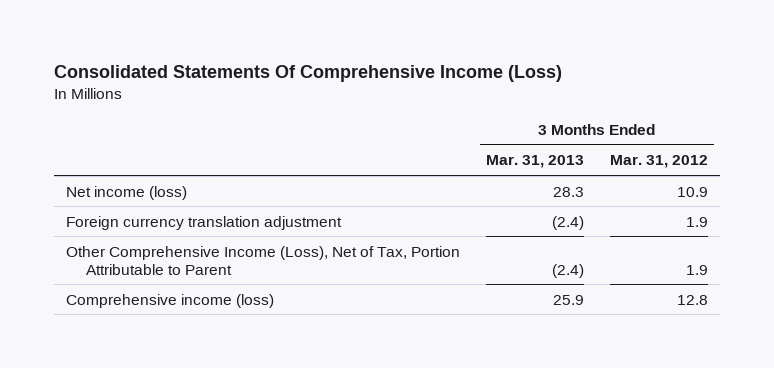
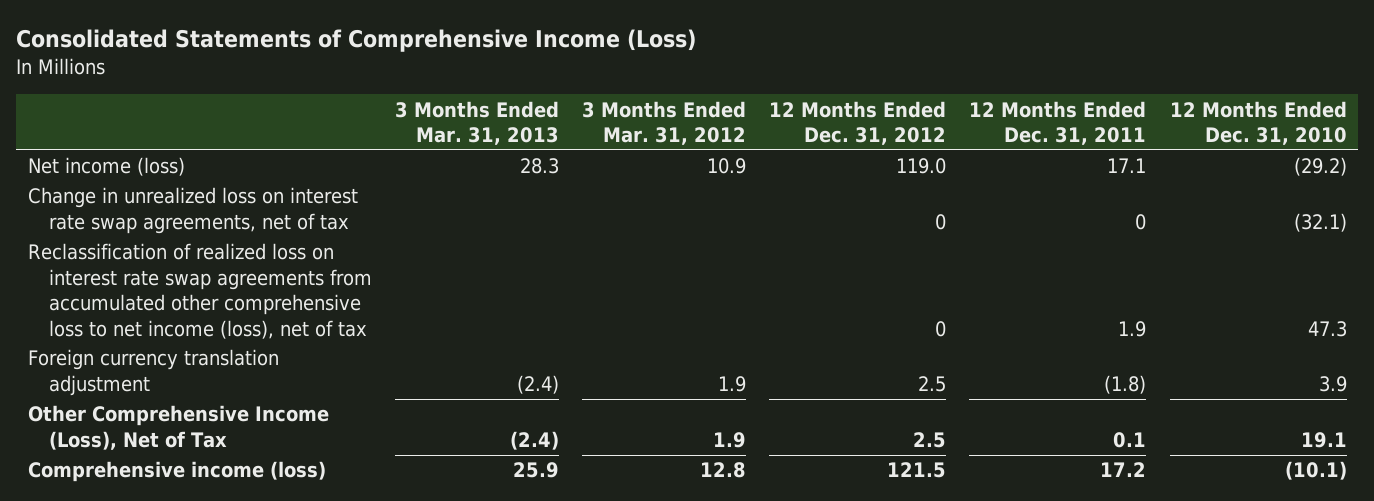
[53,64,562,82] Consolidated Statements Of Comprehensive Income (Loss) -> [16,29,697,53] Consolidated Statements of Comprehensive Income (Loss)
none -> [769,100,947,145] 12 Months Ended Dec. 31, 2012
none -> [969,100,1147,145] 12 Months Ended Dec. 31, 2011
none -> [1169,100,1347,145] 12 Months Ended Dec. 31, 2010
none -> [27,187,358,234] Change in unrealized loss on interest rate swap agreements, net of tax
none -> [27,243,372,339] Reclassification of realized loss on interest rate swap agreements from accumulated other comprehensive loss to net income (loss), net of tax
[66,245,461,275] Other Comprehensive Income (Loss), Net of Tax, Portion Attributable to Parent -> [27,405,329,450] Other Comprehensive Income (Loss), Net of Tax

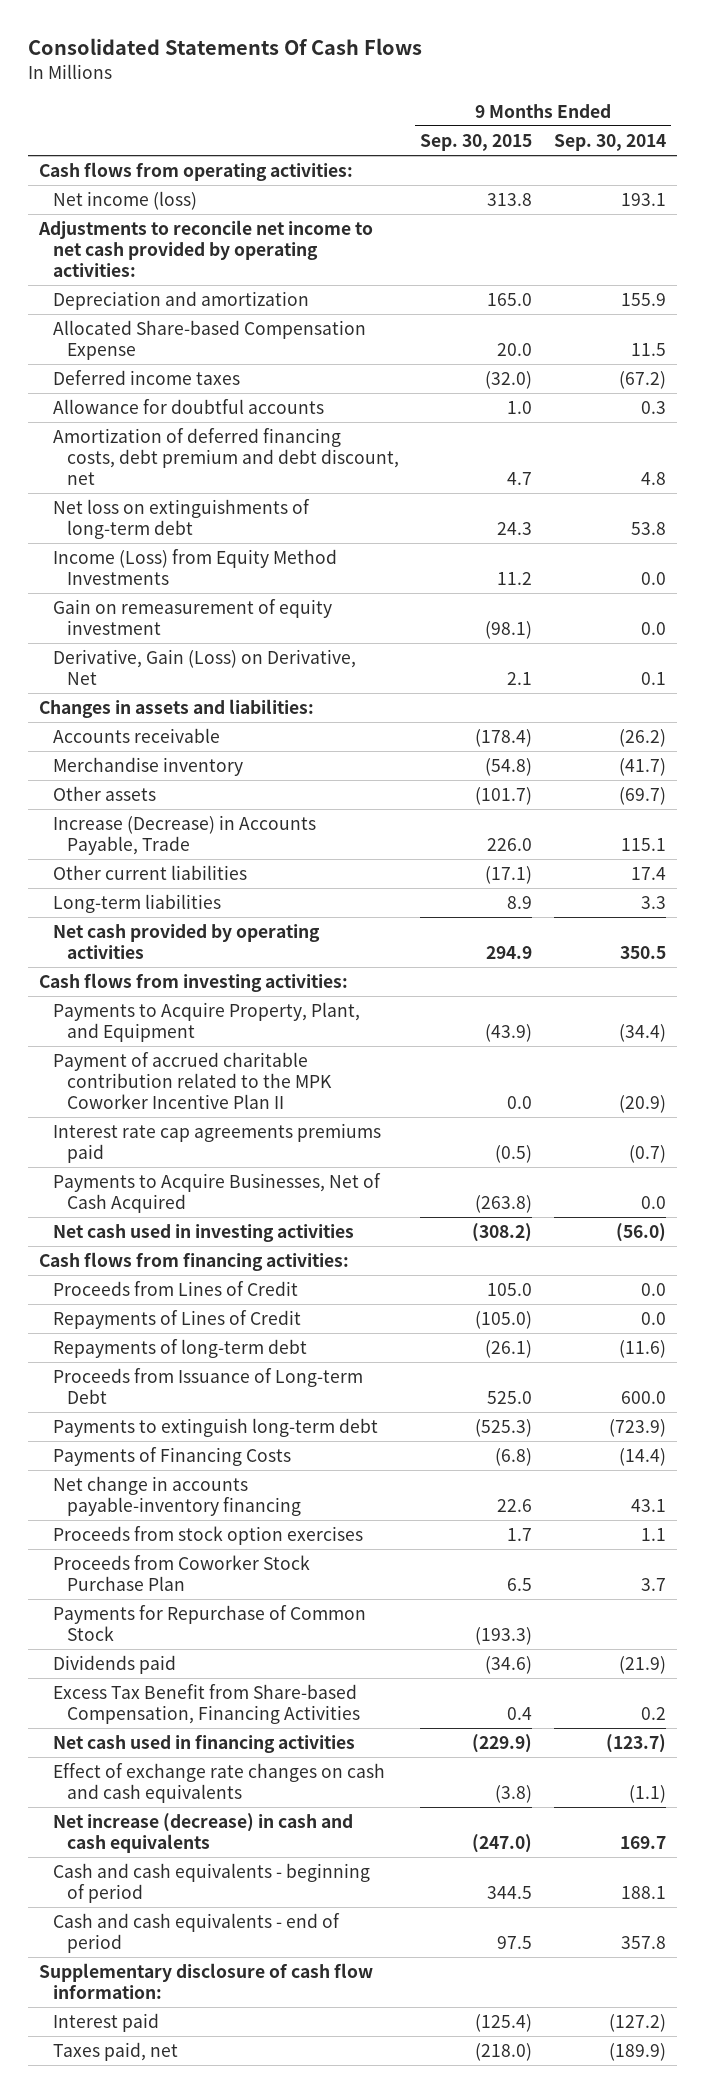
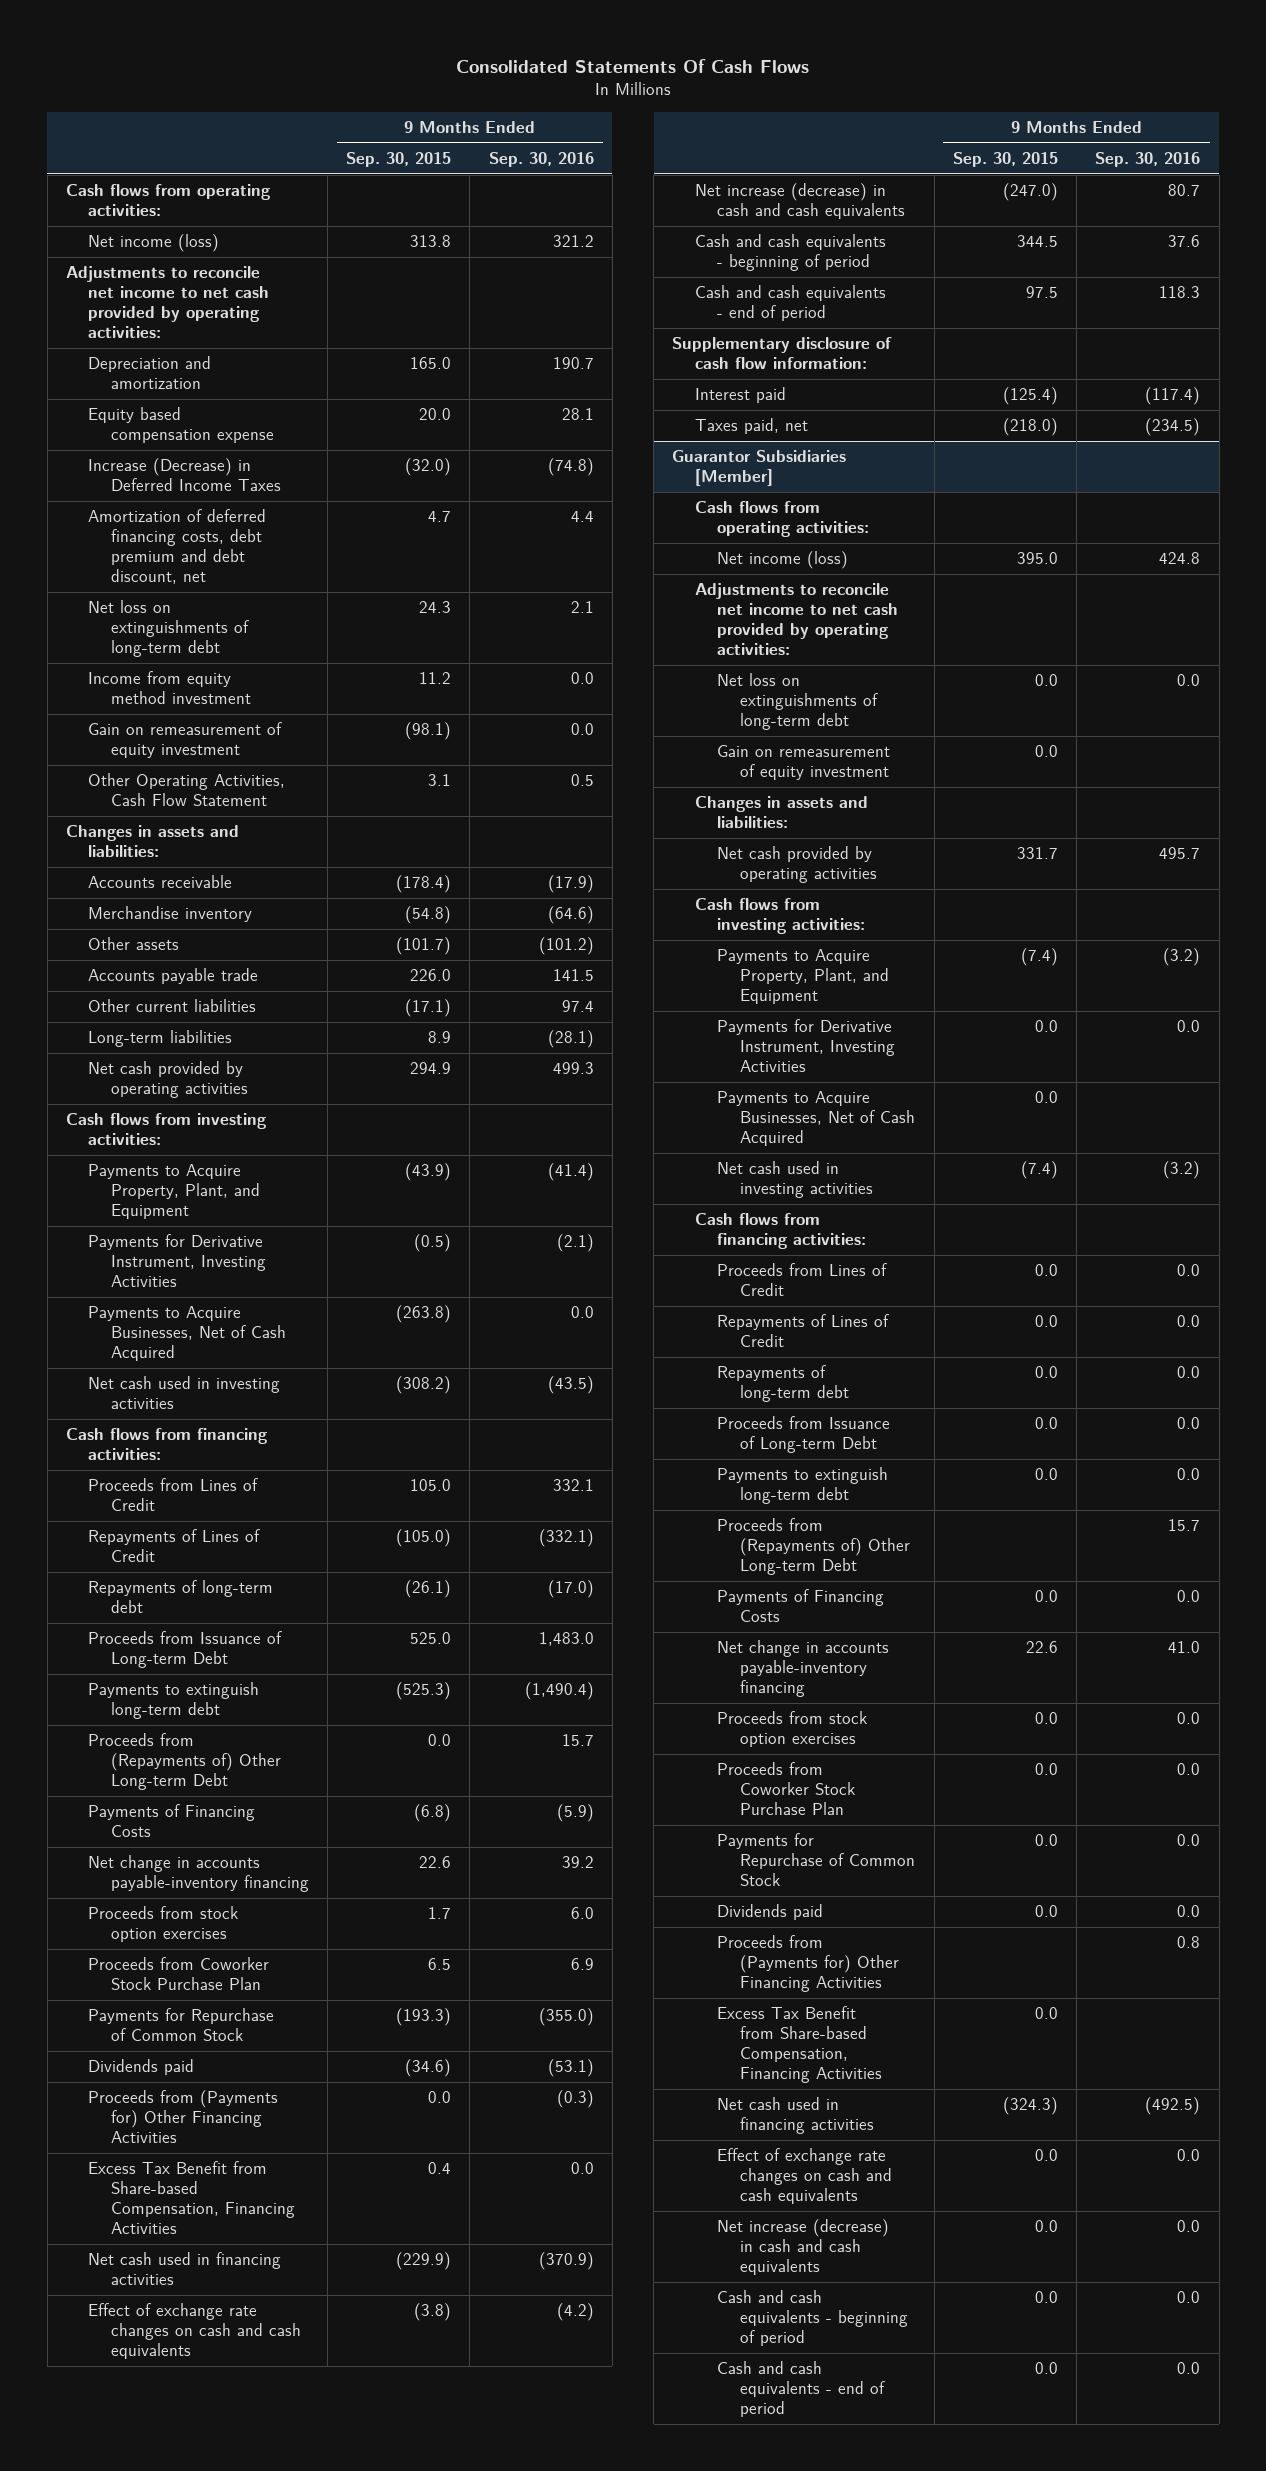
[553,134,666,152] Sep. 30, 2014 -> none
none -> [488,152,594,168] Sep. 30, 2016
[52,399,324,415] Allowance for doubtful accounts -> none
[52,320,366,361] Allocated Share-based Compensation Expense -> [88,407,274,444] Equity based compensation expense
[52,370,240,386] Deferred income taxes -> [88,458,281,492] Increase (Decrease) in Deferred Income Taxes
[52,549,337,586] Income (Loss) from Equity Method Investments -> [88,671,251,705] Income from equity method investment
[52,649,356,686] Derivative, Gain (Loss) on Derivative, Net -> none
none -> [88,773,286,807] Other Operating Activities, Cash Flow Statement
[52,815,316,856] Increase (Decrease) in Accounts Payable, Trade -> [88,968,259,985] Accounts payable trade
[52,1052,333,1109] Payment of accrued charitable contribution related to the MPK Coworker Incentive Plan II -> none
[52,1123,381,1164] Interest rate cap agreements premiums paid -> [88,1234,266,1288] Payments for Derivative Instrument, Investing Activities
none -> [88,1733,281,1791] Proceeds from (Repayments of) Other Long-term Debt
none -> [88,2090,279,2144] Proceeds from (Payments for) Other Financing Activities
none -> [672,450,847,487] Guarantor Subsidiaries [Member]
none -> [694,501,870,538] Cash flows from operating activities:
none -> [717,551,849,570] Net income (loss)
none -> [694,583,899,655] Adjustments to reconcile net income to net cash provided by operating activities:
none -> [717,673,878,731] Net loss on extinguishments of long-term debt
none -> [717,745,891,781] Gain on remeasurement of equity investment
none -> [694,796,868,829] Changes in assets and liabilities:
none -> [717,846,877,884] Net cash provided by operating activities
none -> [694,898,866,935] Cash flows from investing activities:
none -> [717,949,889,1005] Payments to Acquire Property, Plant, and Equipment
none -> [717,1019,895,1073] Payments for Derivative Instrument, Investing Activities
none -> [717,1091,915,1147] Payments to Acquire Businesses, Net of Cash Acquired
none -> [717,1161,873,1199] Net cash used in investing activities
none -> [694,1213,867,1250] Cash flows from financing activities:
none -> [717,1263,888,1297] Proceeds from Lines of Credit
none -> [717,1314,890,1348] Repayments of Lines of Credit
none -> [717,1365,849,1403] Repayments of long-term debt
none -> [717,1416,891,1454] Proceeds from Issuance of Long-term Debt
none -> [717,1467,889,1505] Payments to extinguish long-term debt
none -> [717,1518,910,1576] Proceeds from (Repayments of) Other Long-term Debt
none -> [717,1589,885,1623] Payments of Financing Costs
none -> [717,1640,890,1698] Net change in accounts payable-inventory financing
none -> [717,1711,868,1748] Proceeds from stock option exercises
none -> [717,1762,855,1816] Proceeds from Coworker Stock Purchase Plan
none -> [717,1833,915,1887] Payments for Repurchase of Common Stock
none -> [717,1904,824,1921] Dividends paid
none -> [717,1935,899,1993] Proceeds from (Payments for) Other Financing Activities
none -> [717,2006,882,2083] Excess Tax Benefit from Share-based Compensation, Financing Activities
none -> [717,2097,874,2135] Net cash used in financing activities
none -> [717,2148,892,2205] Effect of exchange rate changes on cash and cash equivalents
none -> [717,2219,890,2276] Net increase (decrease) in cash and cash equivalents
none -> [717,2290,908,2347] Cash and cash equivalents - beginning of period
none -> [717,2361,885,2418] Cash and cash equivalents - end of period

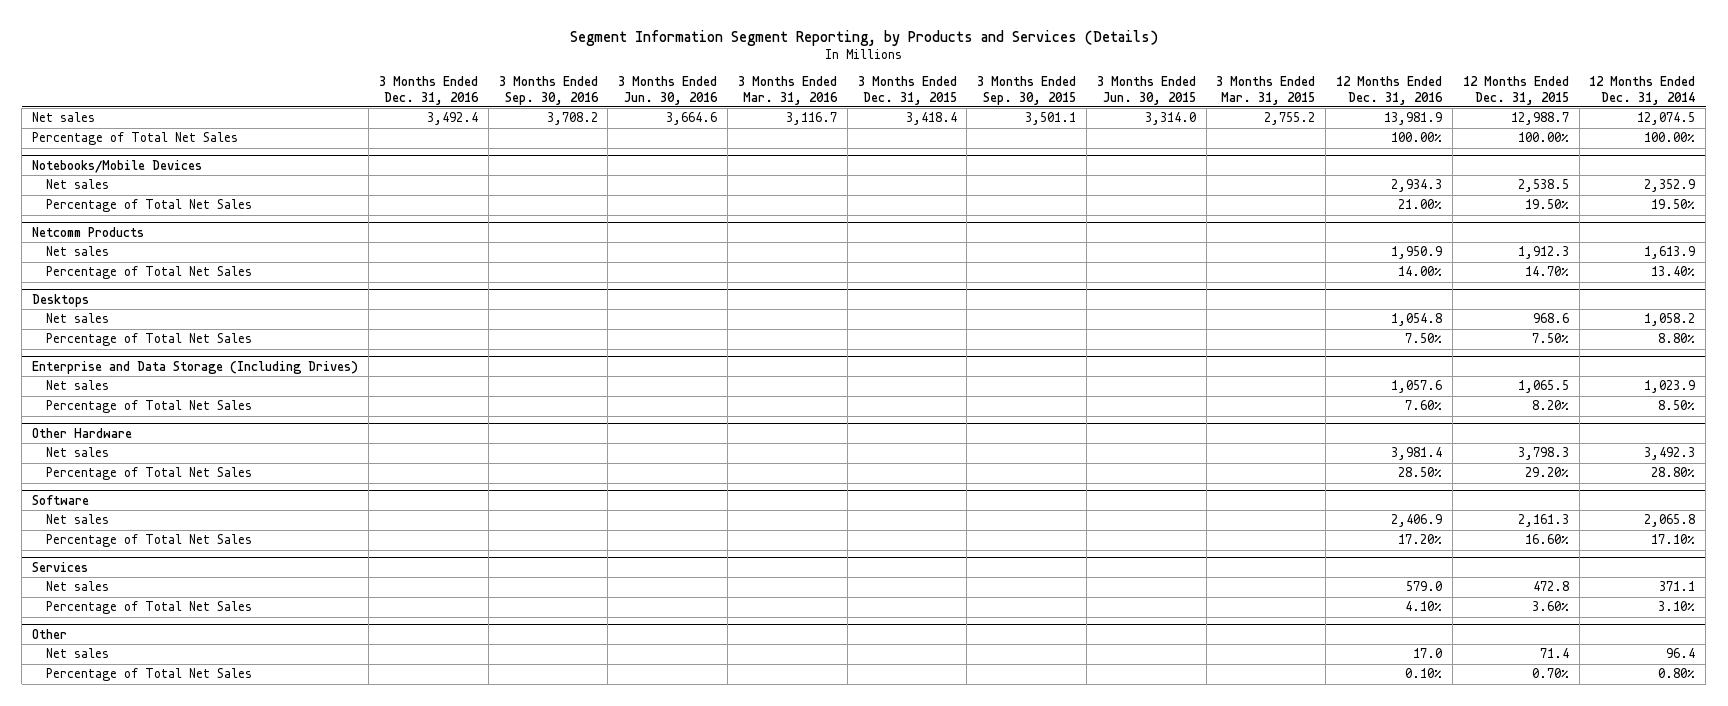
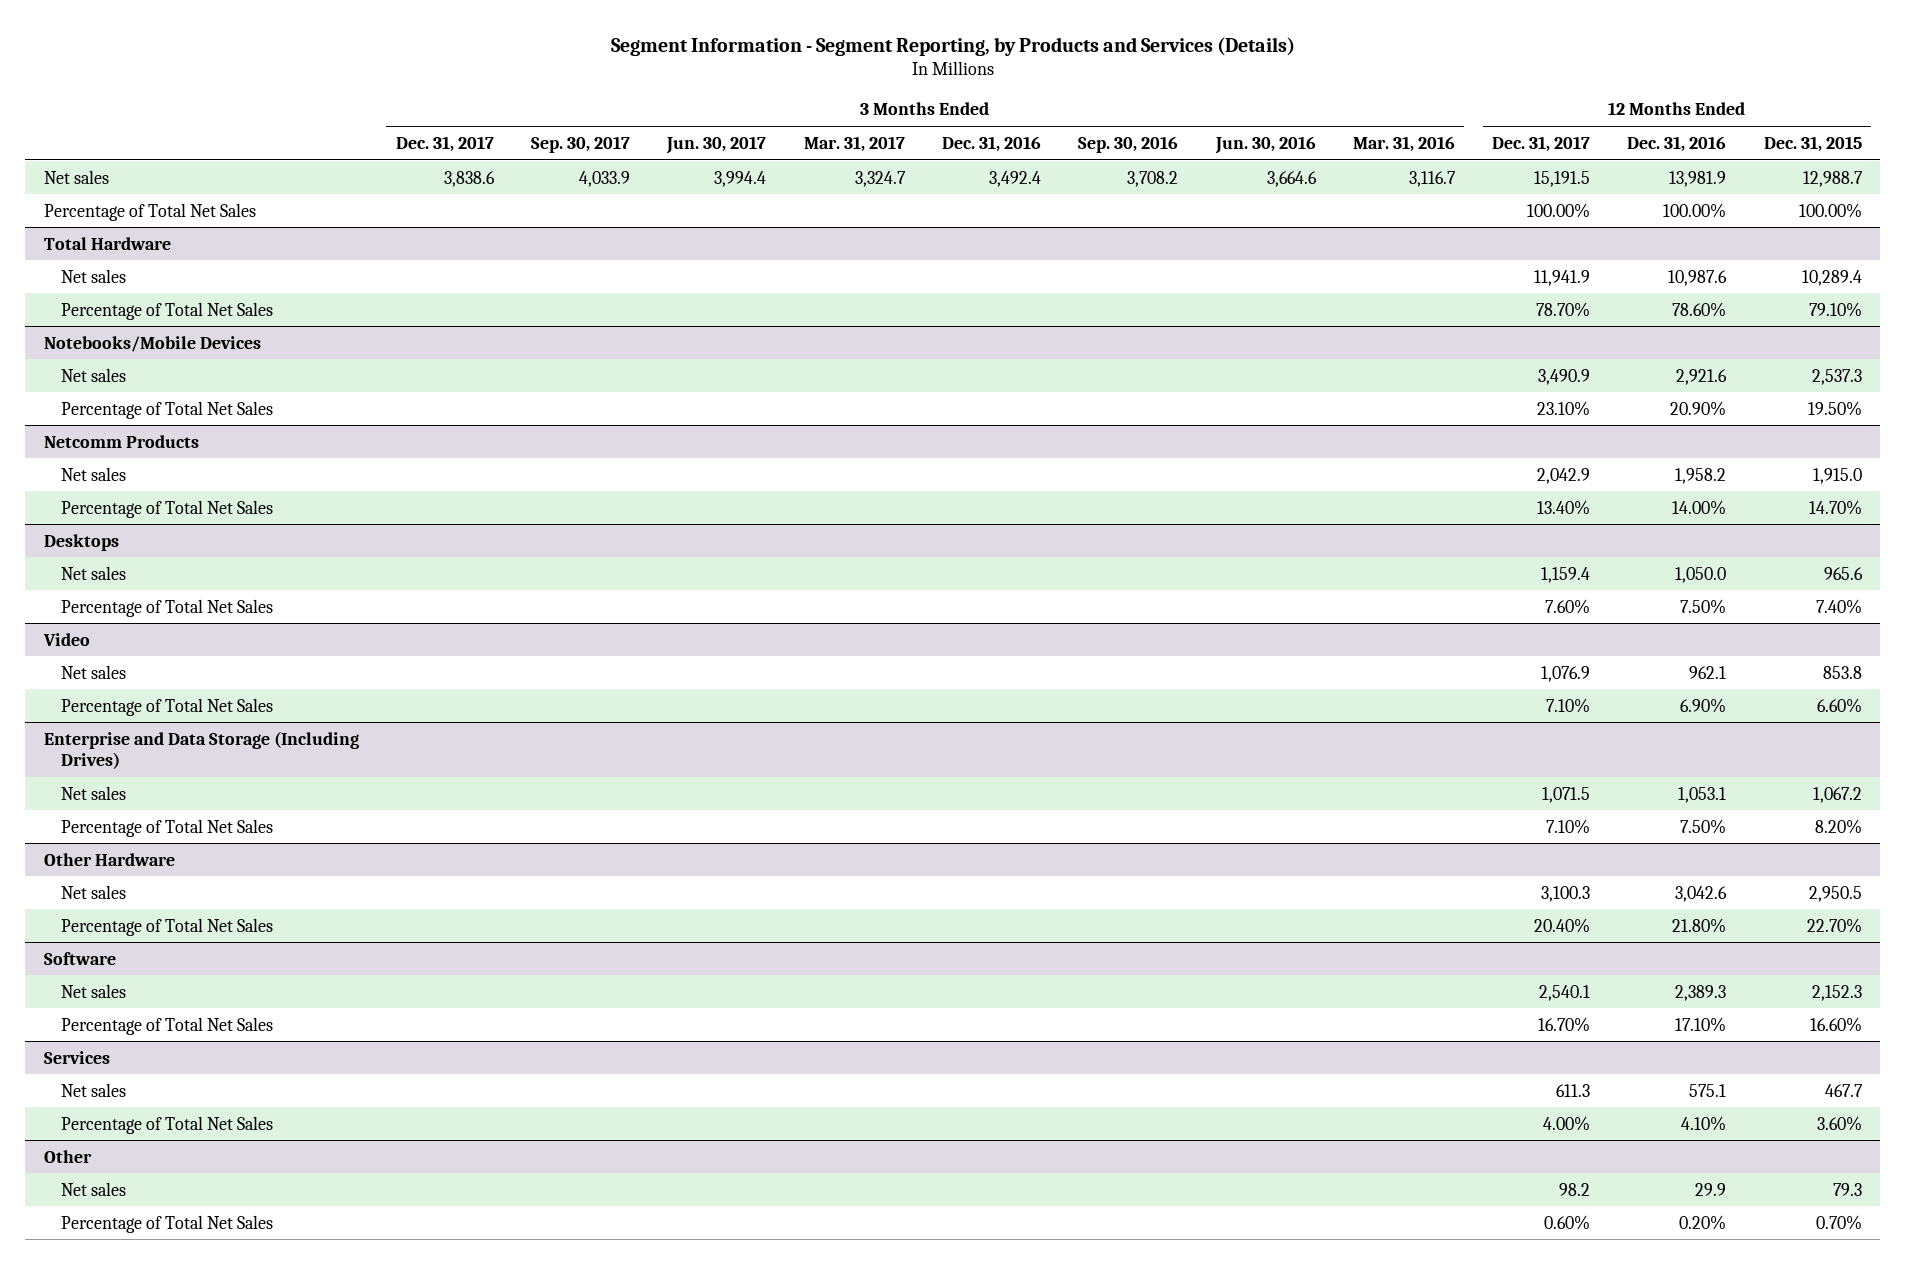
[569,29,1158,46] Segment Information Segment Reporting, by Products and Services (Details) -> [610,36,1295,56] Segment Information - Segment Reporting, by Products and Services (Details)
[857,76,957,105] 3 Months Ended Dec. 31, 2015 -> none
[977,76,1077,105] 3 Months Ended Sep. 30, 2015 -> none
[1096,76,1196,105] 3 Months Ended Jun. 30, 2015 -> none
[1216,76,1316,105] 3 Months Ended Mar. 31, 2015 -> none
[1589,76,1696,105] 12 Months Ended Dec. 31, 2014 -> none
none -> [395,135,494,152] Dec. 31, 2017
none -> [531,135,631,153] Sep. 30, 2017
none -> [666,135,767,154] Jun. 30, 2017
none -> [803,135,905,152] Mar. 31, 2017
none -> [1492,135,1591,152] Dec. 31, 2017
none -> [43,236,171,250] Total Hardware
none -> [61,268,127,283] Net sales
none -> [61,301,274,320] Percentage of Total Net Sales
[1391,179,1443,193] 2,934.3 -> [1676,368,1728,385] 2,921.6
[1517,179,1569,193] 2,538.5 -> [1811,368,1862,385] 2,537.3
[1398,199,1443,210] 21.00% -> [1670,400,1727,416] 20.90%
[1391,246,1443,260] 1,950.9 -> [1675,467,1727,484] 1,958.2
[1517,246,1569,260] 1,912.3 -> [1812,467,1862,484] 1,915.0
[1391,313,1443,327] 1,054.8 -> [1675,566,1727,583] 1,050.0
[1532,313,1569,324] 968.6 -> [1823,566,1863,580] 965.6
[1531,333,1569,344] 7.50% -> [1815,598,1862,614] 7.40%
none -> [42,632,90,646] Video
none -> [61,664,127,679] Net sales
none -> [61,697,274,716] Percentage of Total Net Sales
[1391,380,1443,394] 1,057.6 -> [1678,786,1727,803] 1,053.1
[1517,380,1569,394] 1,065.5 -> [1812,786,1862,803] 1,067.2
[1405,400,1443,411] 7.60% -> [1680,818,1727,834] 7.50%
[1391,447,1443,461] 3,981.4 -> [1675,885,1728,902] 3,042.6
[1517,447,1569,461] 3,798.3 -> [1808,885,1862,902] 2,950.5
[1398,467,1443,478] 28.50% -> [1672,917,1727,933] 21.80%
[1524,467,1569,478] 29.20% -> [1806,917,1862,933] 22.70%
[1391,514,1443,528] 2,406.9 -> [1675,984,1727,1001] 2,389.3
[1517,514,1569,528] 2,161.3 -> [1811,984,1862,1001] 2,152.3
[1398,534,1443,545] 17.20% -> [1675,1016,1727,1032] 17.10%
[1406,581,1443,592] 579.0 -> [1689,1083,1727,1097] 575.1
[1532,581,1569,592] 472.8 -> [1824,1083,1863,1097] 467.7
[1413,648,1443,659] 17.0 -> [1695,1182,1727,1196] 29.9
[1539,648,1569,659] 71.4 -> [1832,1182,1862,1196] 79.3
[1405,668,1443,679] 0.10% -> [1679,1214,1727,1230] 0.20%

